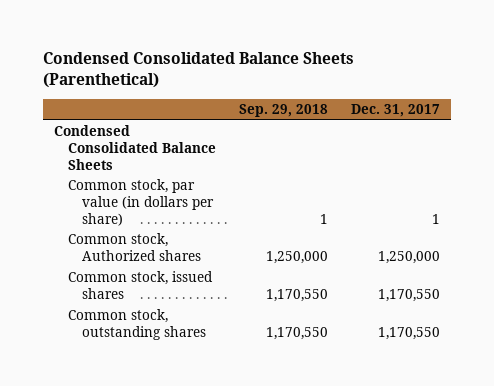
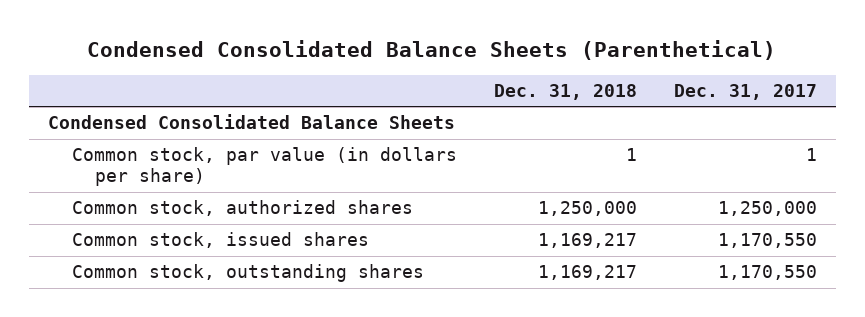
[238,104,328,118] Sep. 29, 2018 -> none
none -> [493,83,637,100] Dec. 31, 2018
[67,233,201,262] Common stock, Authorized shares -> [71,200,413,217] Common stock, authorized shares

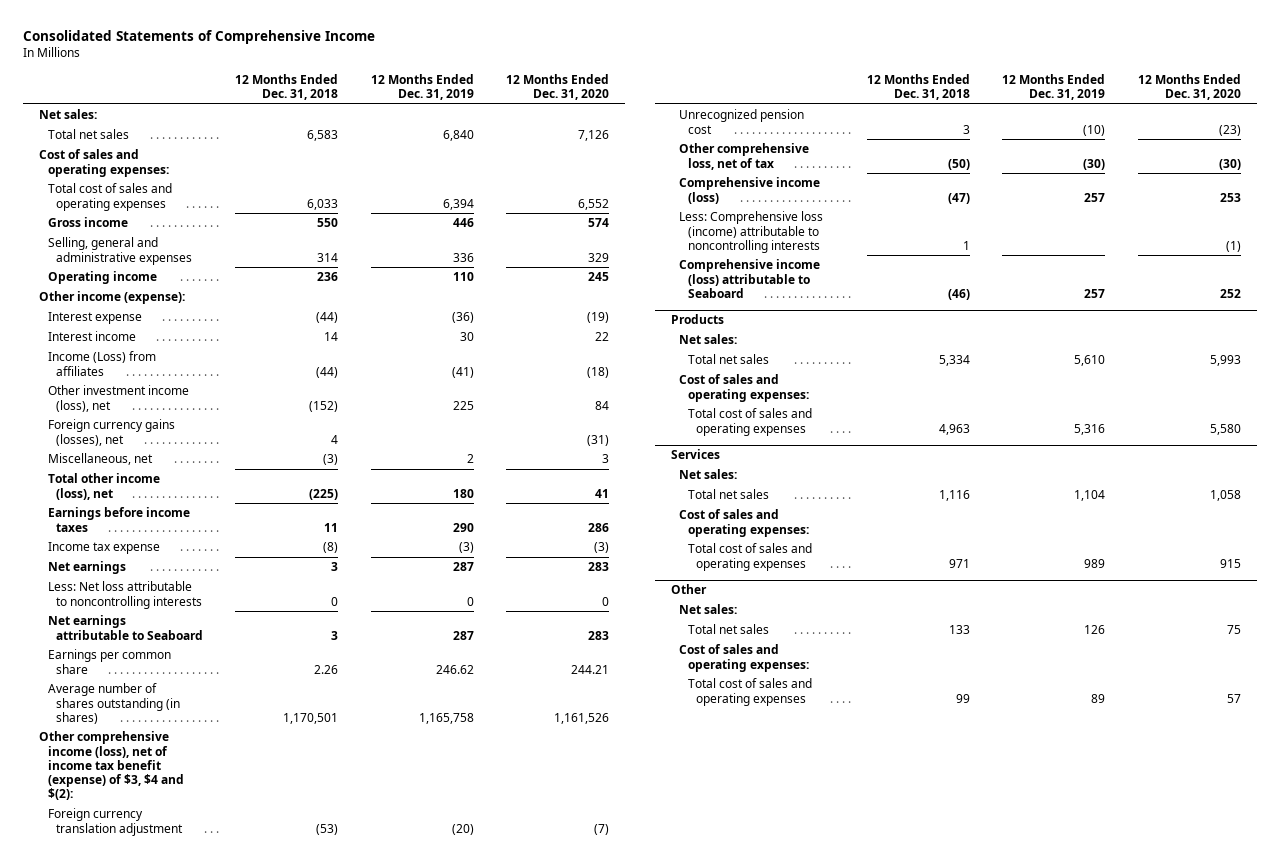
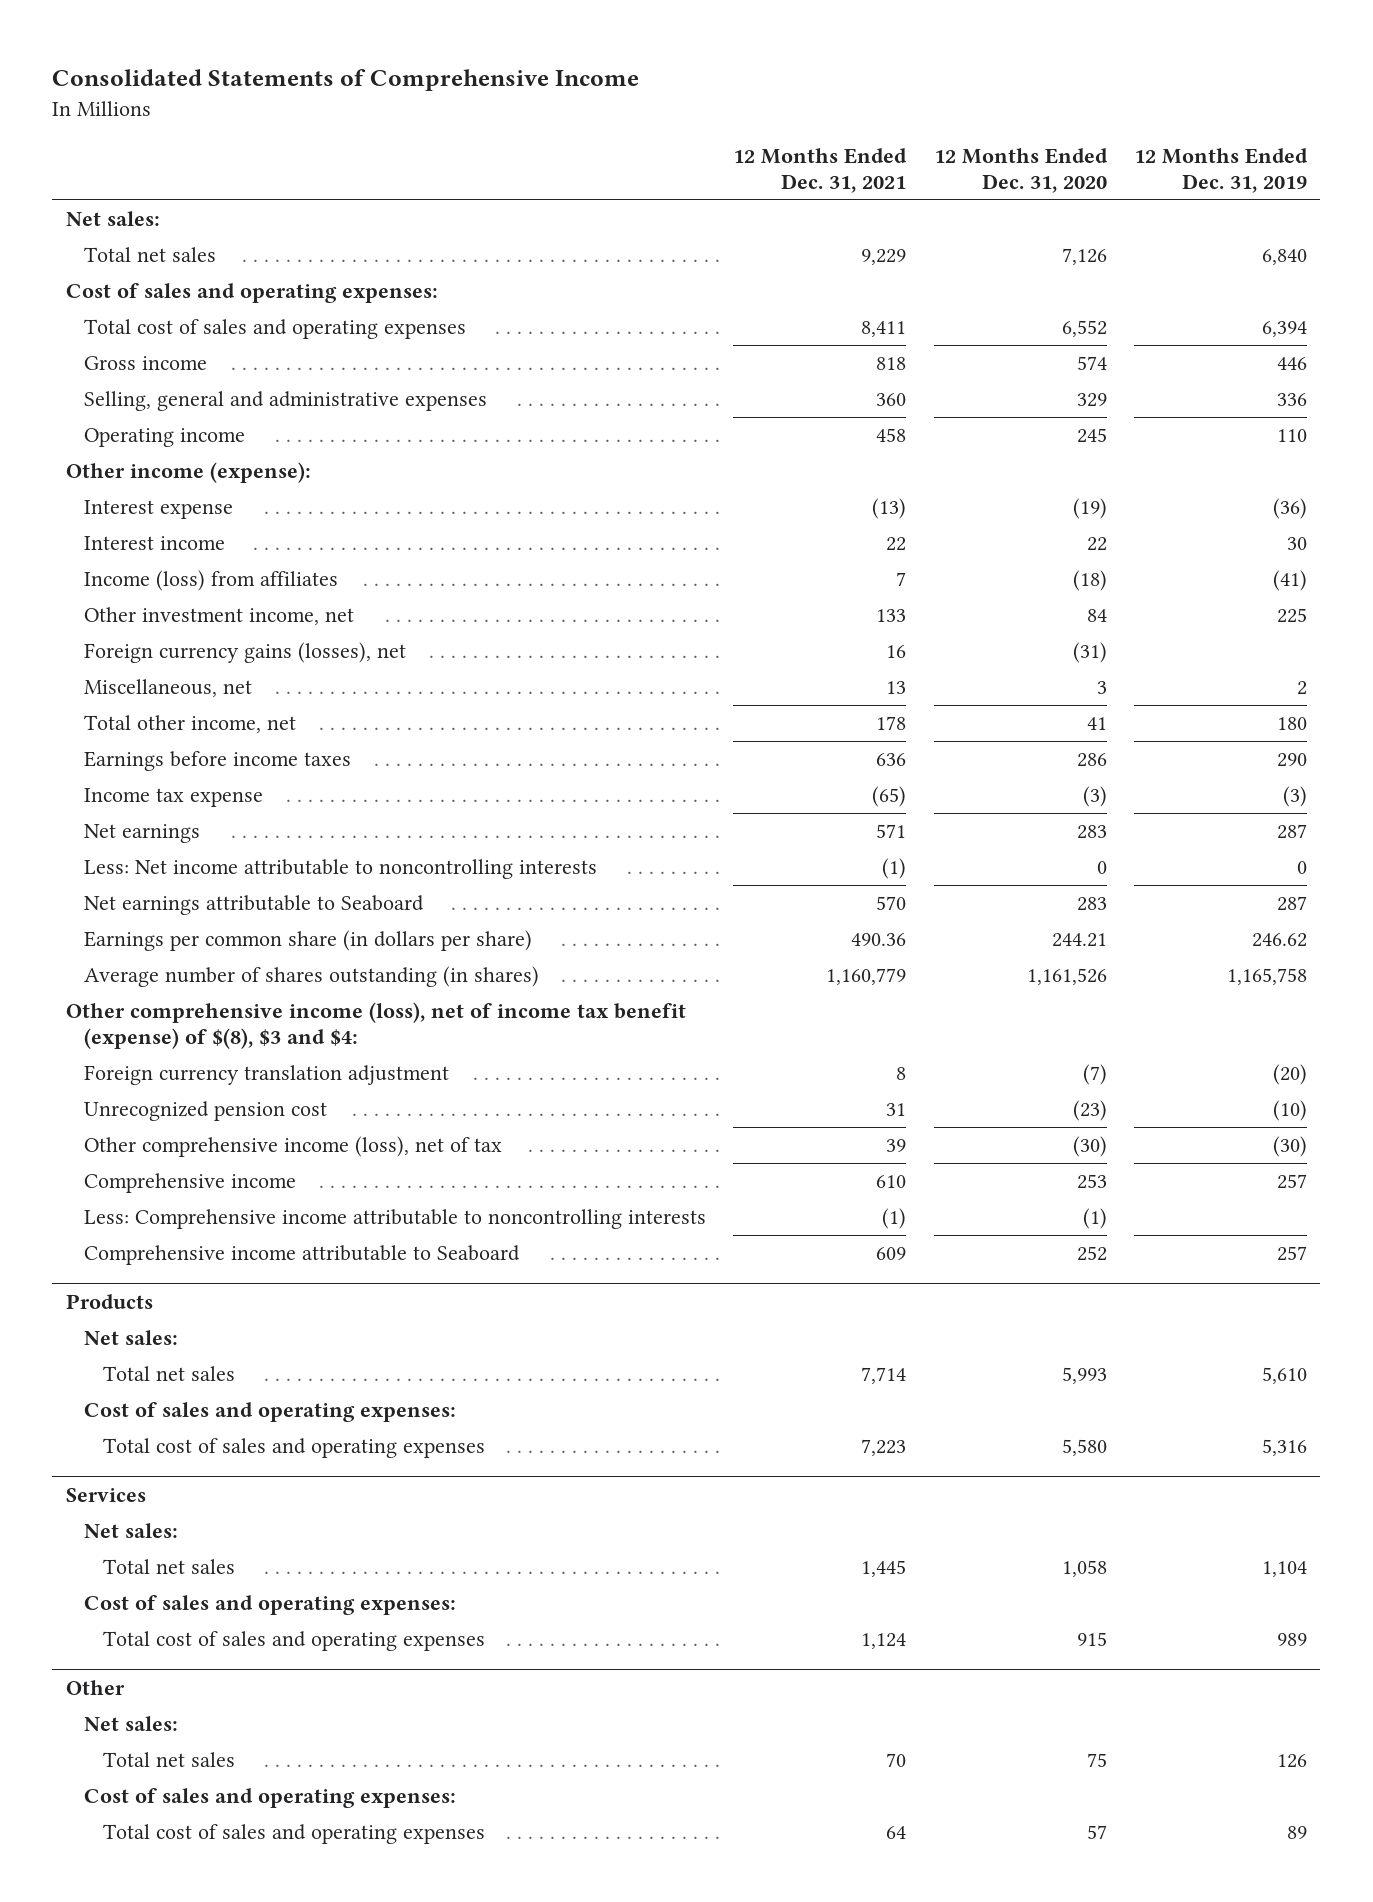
[235,73,339,100] 12 Months Ended Dec. 31, 2018 -> none
none -> [733,148,908,193] 12 Months Ended Dec. 31, 2021
[47,351,156,376] Income (Loss) from affiliates -> [84,570,339,592] Income (loss) from affiliates
[47,385,189,412] Other investment income (loss), net -> [84,607,355,626] Other investment income, net
[47,473,160,500] Total other income (loss), net -> [84,715,297,734] Total other income, net
[47,581,203,609] Less: Net loss attributable to noncontrolling interests -> [84,859,598,880] Less: Net income attributable to noncontrolling interests
[47,649,171,674] Earnings per common share -> [84,930,533,952] Earnings per common share (in dollars per share)
[38,731,184,800] Other comprehensive income (loss), net of income tax benefit (expense) of $3, $4 and $(2): -> [65,1002,686,1049] Other comprehensive income (loss), net of income tax benefit (expense) of $(8), $3 and $4:
[679,143,810,170] Other comprehensive loss, net of tax -> [84,1136,503,1158] Other comprehensive income (loss), net of tax
[679,177,821,204] Comprehensive income (loss) -> [84,1173,297,1194] Comprehensive income
[679,211,824,253] Less: Comprehensive loss (income) attributable to noncontrolling interests -> [84,1209,707,1230] Less: Comprehensive income attributable to noncontrolling interests
[679,259,821,298] Comprehensive income (loss) attributable to Seaboard -> [84,1245,521,1266] Comprehensive income attributable to Seaboard

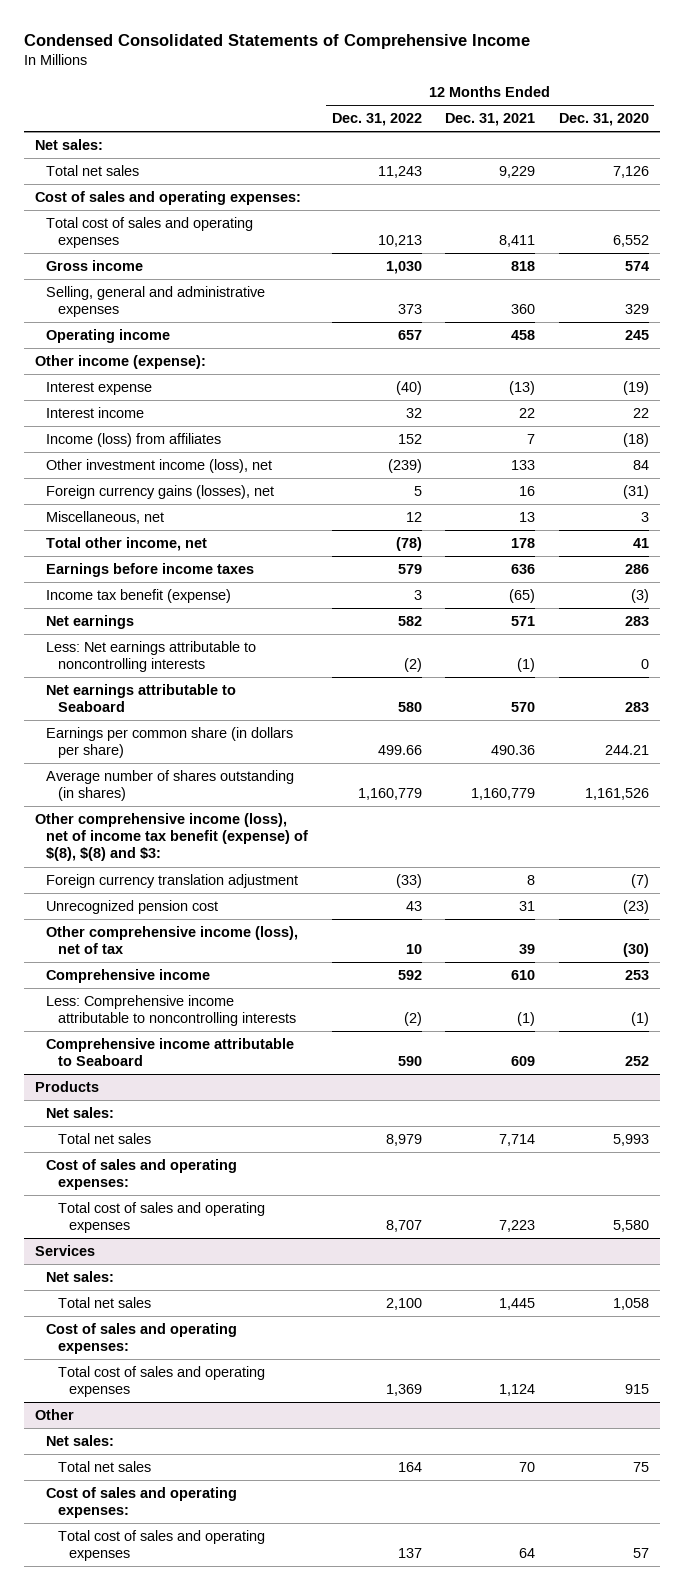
[52,69,640,92] Consolidated Statements of Comprehensive Income -> [23,33,530,49] Condensed Consolidated Statements of Comprehensive Income
[1133,148,1308,193] 12 Months Ended Dec. 31, 2019 -> none
none -> [331,113,422,127] Dec. 31, 2022
[84,607,355,626] Other investment income, net -> [46,458,273,473] Other investment income (loss), net
[84,788,264,808] Income tax expense -> [46,588,232,603] Income tax benefit (expense)
[84,859,598,880] Less: Net income attributable to noncontrolling interests -> [46,640,257,673] Less: Net earnings attributable to noncontrolling interests
[65,1002,686,1049] Other comprehensive income (loss), net of income tax benefit (expense) of $(8), $3 and $4: -> [35,812,309,862] Other comprehensive income (loss), net of income tax benefit (expense) of $(8), $(8) and $3:

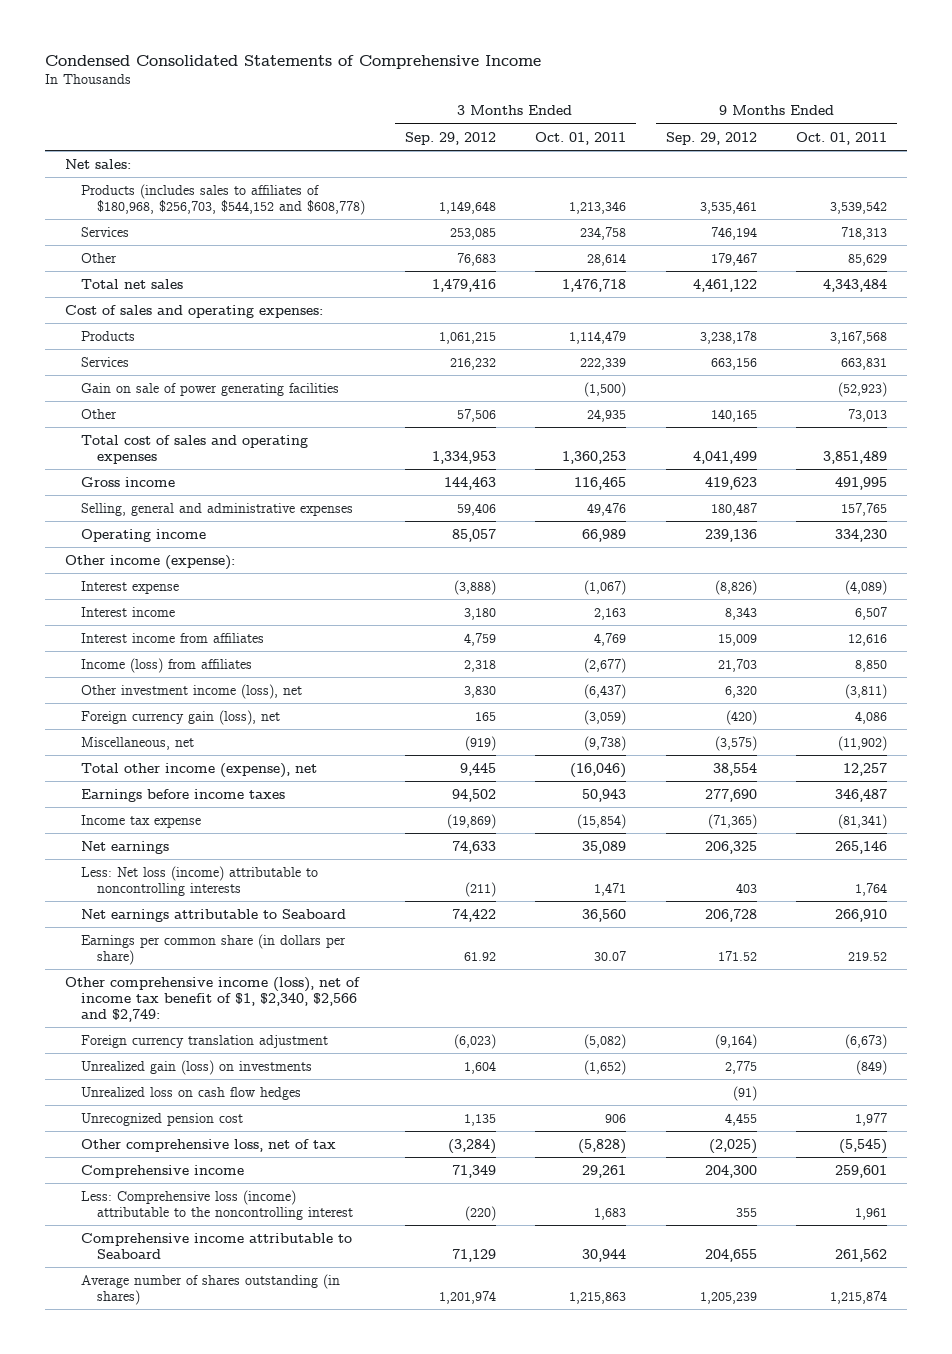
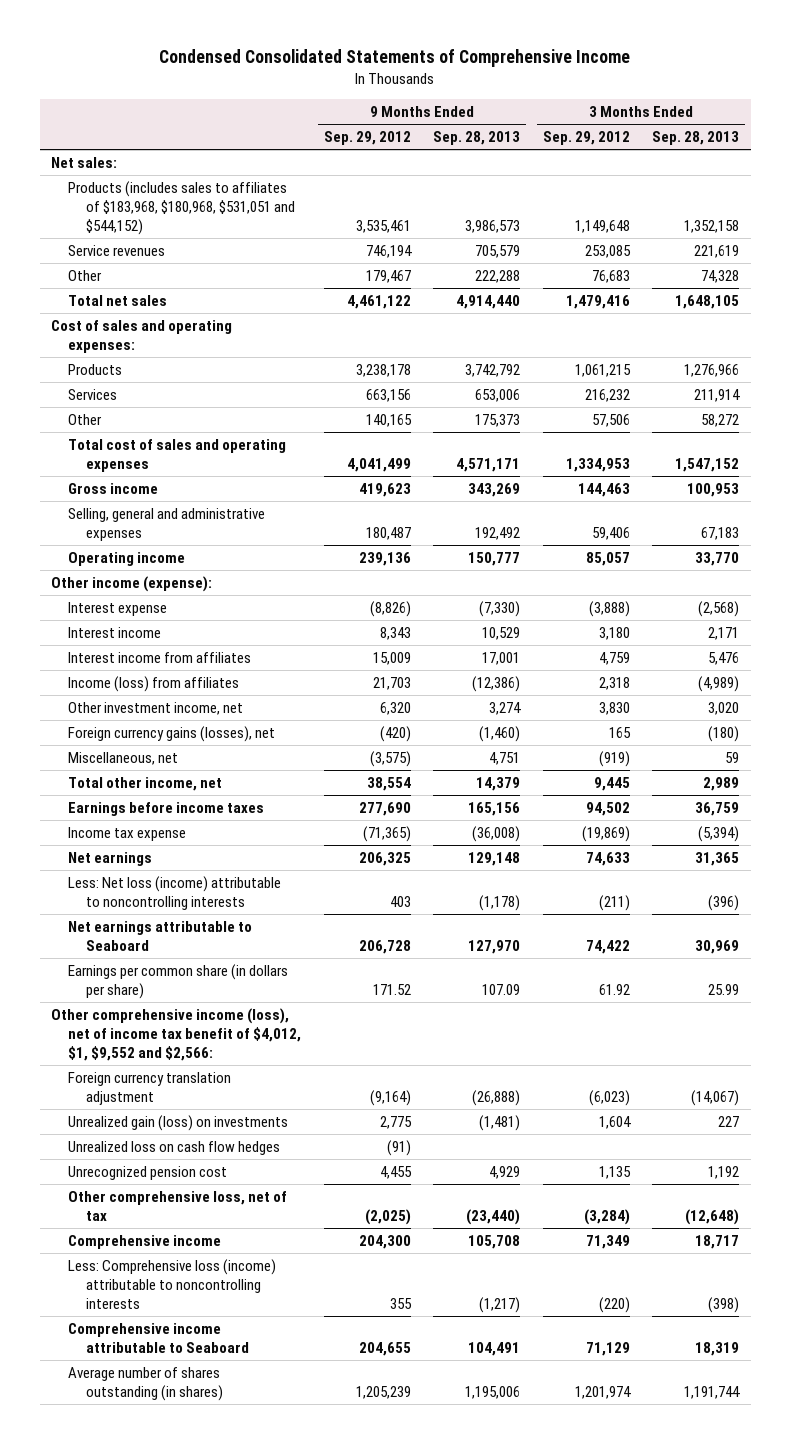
[535,131,627,145] Oct. 01, 2011 -> none
[796,131,888,145] Oct. 01, 2011 -> none
none -> [433,131,521,146] Sep. 28, 2013
none -> [652,131,740,146] Sep. 28, 2013
[80,183,365,215] Products (includes sales to affiliates of $180,968, $256,703, $544,152 and $608,778) -> [68,180,295,235] Products (includes sales to affiliates of $183,968, $180,968, $531,051 and $544,152)
[80,226,129,237] Services -> [68,244,166,256] Service revenues
[80,382,339,396] Gain on sale of power generating facilities -> none
[80,683,302,699] Other investment income (loss), net -> [68,701,244,715] Other investment income, net
[80,709,280,725] Foreign currency gain (loss), net -> [68,725,276,742] Foreign currency gains (losses), net
[80,762,317,778] Total other income (expense), net -> [68,776,223,791] Total other income, net
[64,976,360,1022] Other comprehensive income (loss), net of income tax benefit of $1, $2,340, $2,566 and $2,749: -> [51,1007,302,1061] Other comprehensive income (loss), net of income tax benefit of $4,012, $1, $9,552 and $2,566:
[80,1189,353,1220] Less: Comprehensive loss (income) attributable to the noncontrolling interest -> [68,1258,277,1309] Less: Comprehensive loss (income) attributable to noncontrolling interests

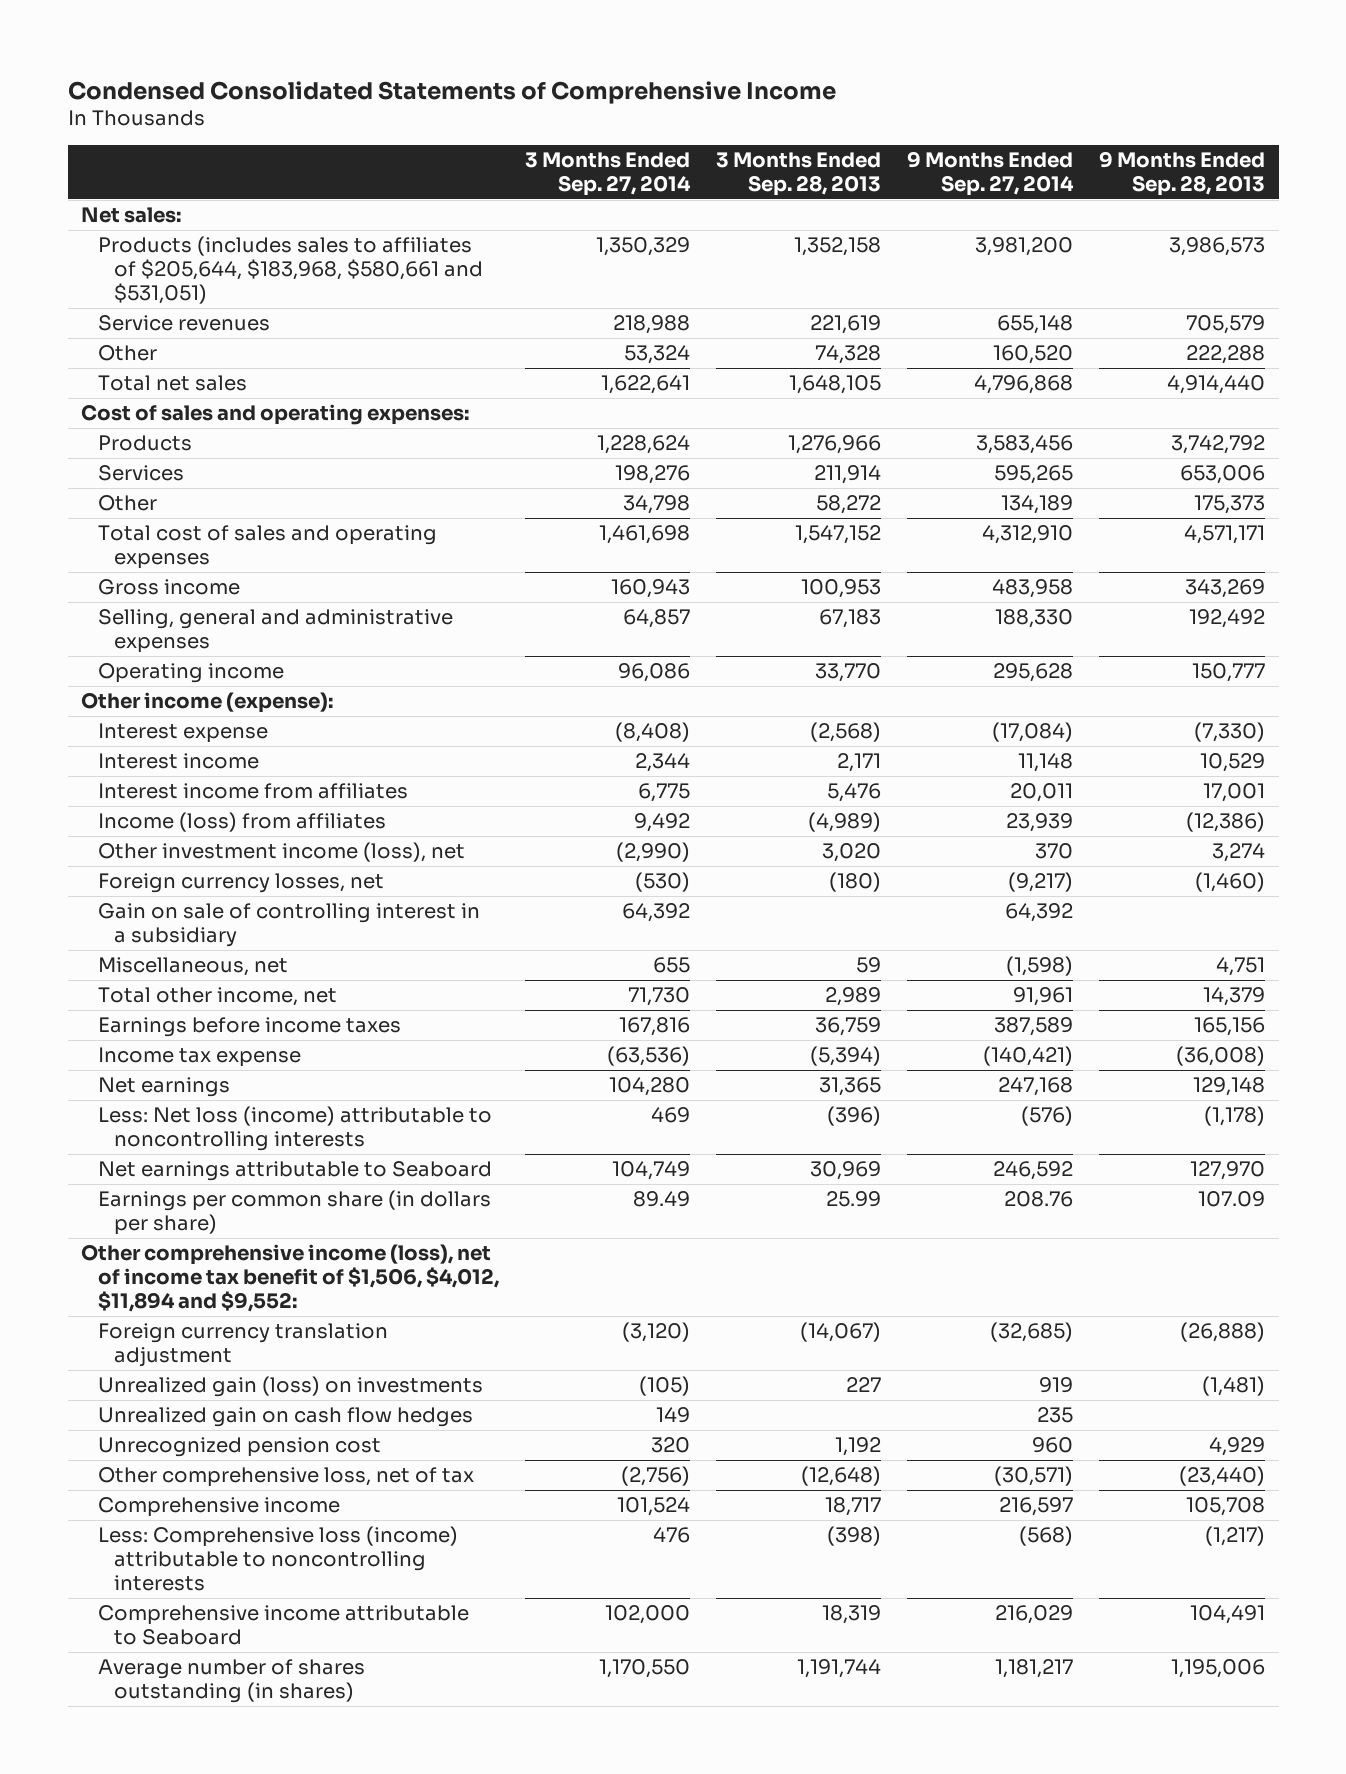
[323,131,411,146] Sep. 29, 2012 -> none
[542,131,630,146] Sep. 29, 2012 -> none
none -> [524,152,691,197] 3 Months Ended Sep. 27, 2014
none -> [907,151,1075,197] 9 Months Ended Sep. 27, 2014
[68,180,295,235] Products (includes sales to affiliates of $183,968, $180,968, $531,051 and $544,152) -> [97,236,484,305] Products (includes sales to affiliates of $205,644, $183,968, $580,661 and $531,051)
[68,701,244,715] Other investment income, net -> [97,842,465,863] Other investment income (loss), net
[68,725,276,742] Foreign currency gains (losses), net -> [97,873,384,894] Foreign currency losses, net
none -> [97,903,480,948] Gain on sale of controlling interest in a subsidiary
[51,1007,302,1061] Other comprehensive income (loss), net of income tax benefit of $4,012, $1, $9,552 and $2,566: -> [80,1244,499,1313] Other comprehensive income (loss), net of income tax benefit of $1,506, $4,012, $11,894 and $9,552:
[68,1140,281,1155] Unrealized loss on cash flow hedges -> [97,1407,473,1428] Unrealized gain on cash flow hedges

